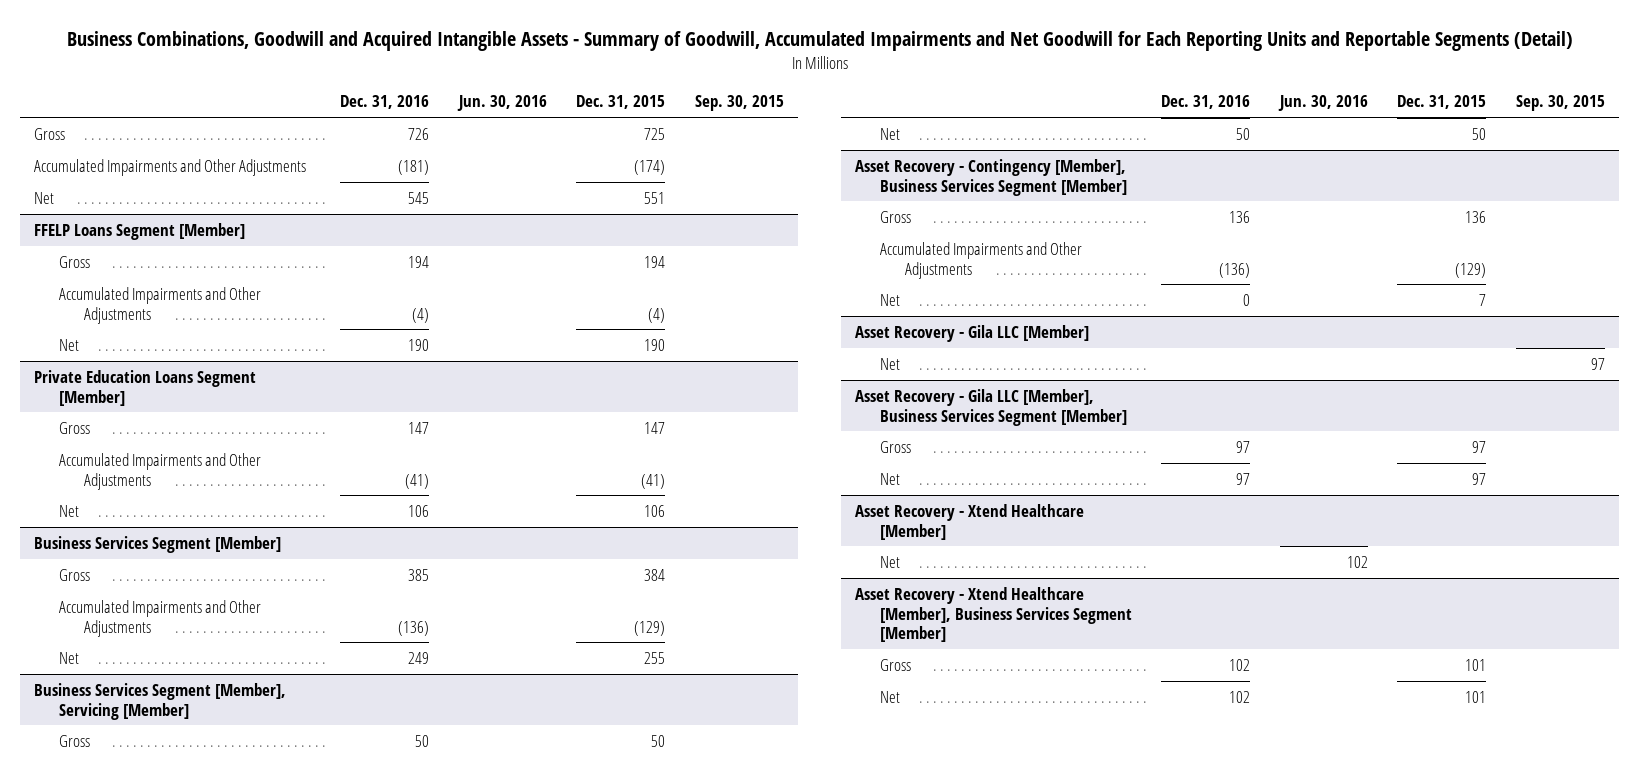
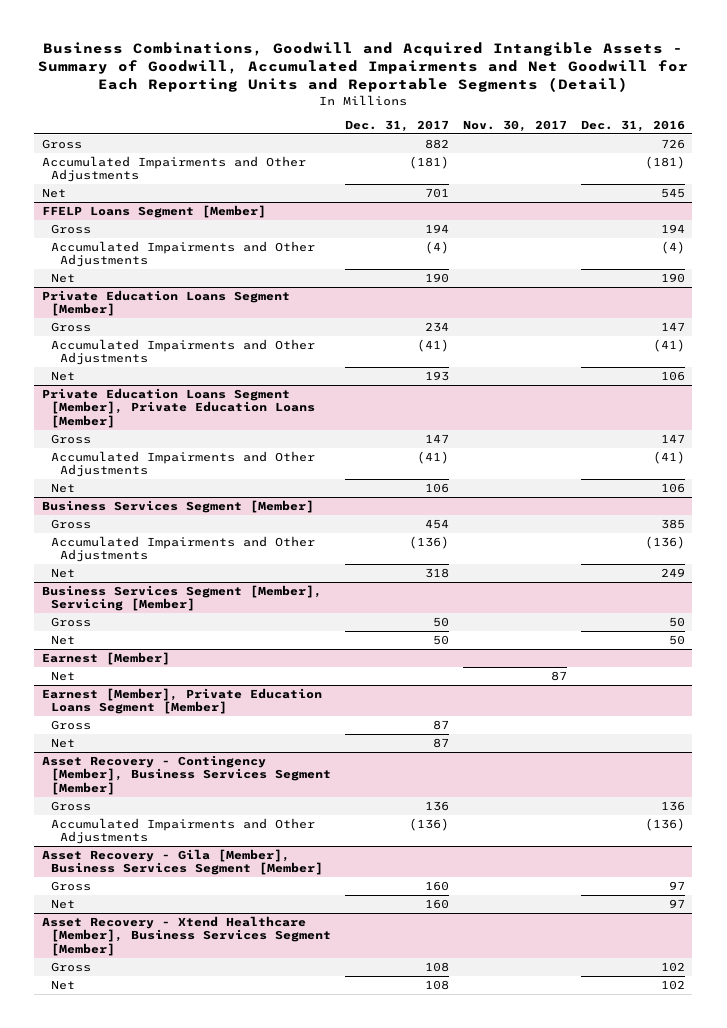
[456,95,547,112] Jun. 30, 2016 -> none
[576,95,666,110] Dec. 31, 2015 -> none
[694,95,784,112] Sep. 30, 2015 -> none
none -> [344,120,449,133] Dec. 31, 2017
none -> [463,120,568,133] Nov. 30, 2017
none -> [41,387,315,428] Private Education Loans Segment [Member], Private Education Loans [Member]
none -> [50,433,91,444] Gross
none -> [50,450,315,478] Accumulated Impairments and Other Adjustments
none -> [50,482,75,493] Net
none -> [41,651,170,665] Earnest [Member]
none -> [50,670,75,681] Net
none -> [41,687,322,715] Earnest [Member], Private Education Loans Segment [Member]
none -> [50,719,91,730] Gross
none -> [50,737,75,748] Net
[879,293,900,306] Net -> none
[855,324,1090,342] Asset Recovery - Gila LLC [Member] -> none
[879,357,900,370] Net -> none
[855,388,1127,426] Asset Recovery - Gila LLC [Member], Business Services Segment [Member] -> [41,848,323,876] Asset Recovery - Gila [Member], Business Services Segment [Member]
[855,503,1085,540] Asset Recovery - Xtend Healthcare [Member] -> none
[879,555,900,568] Net -> none

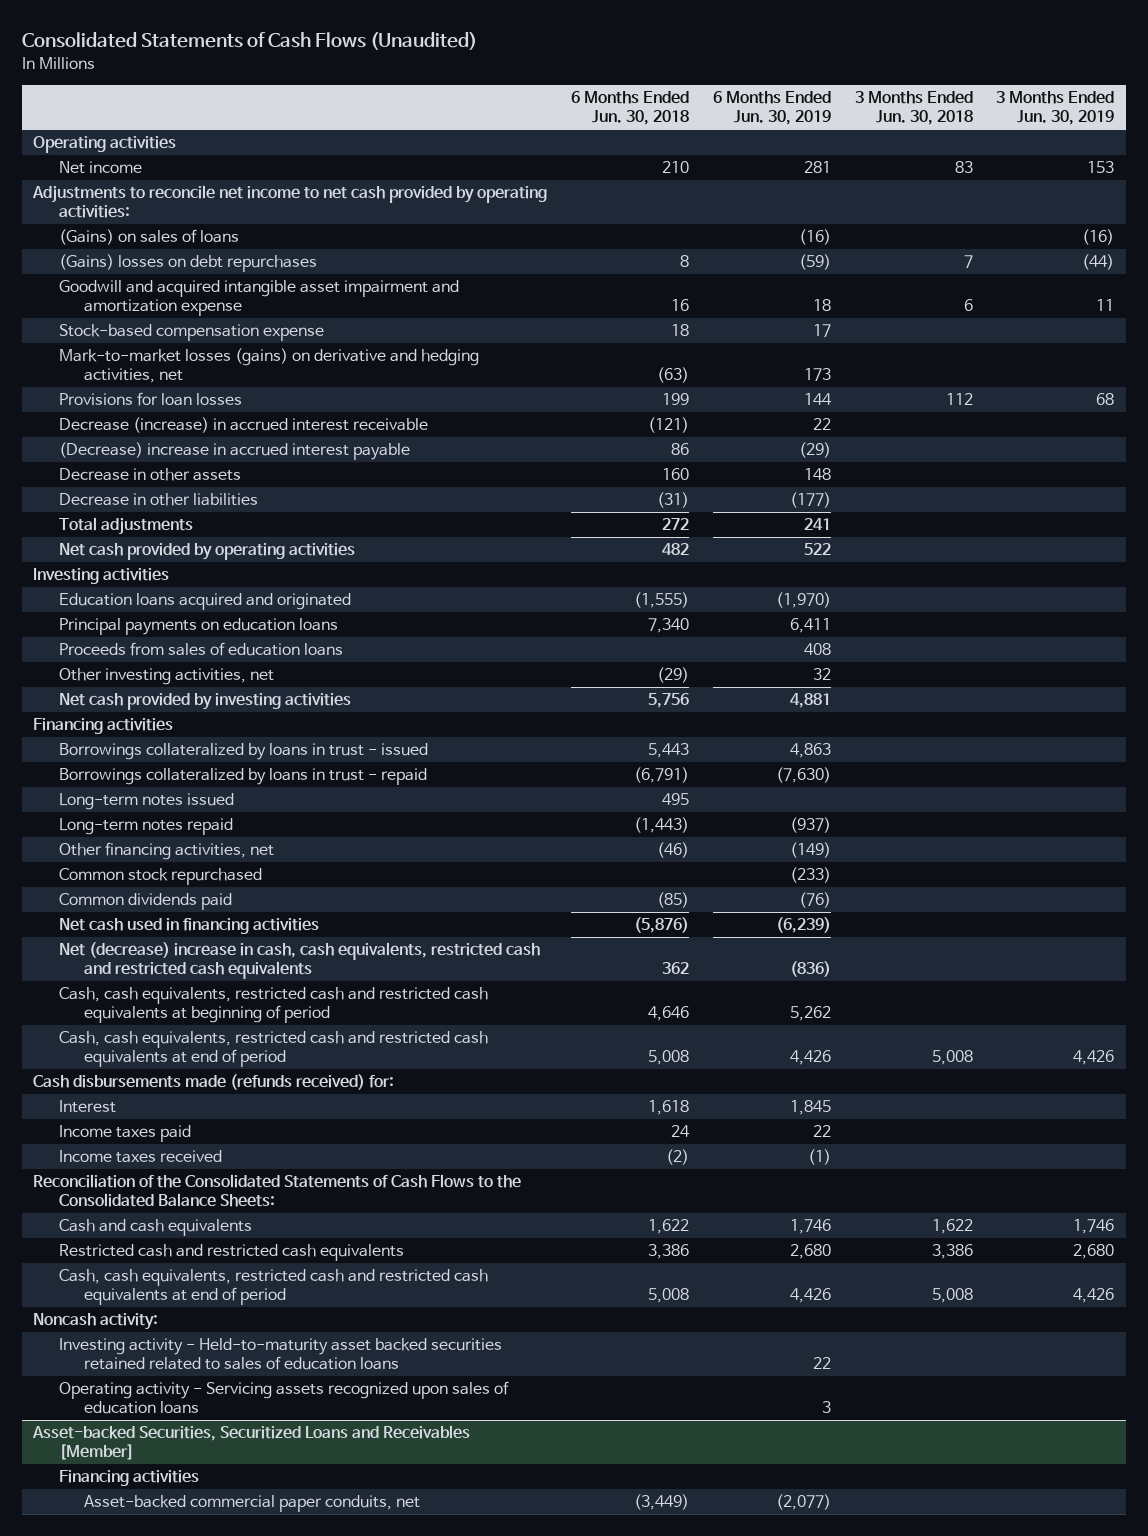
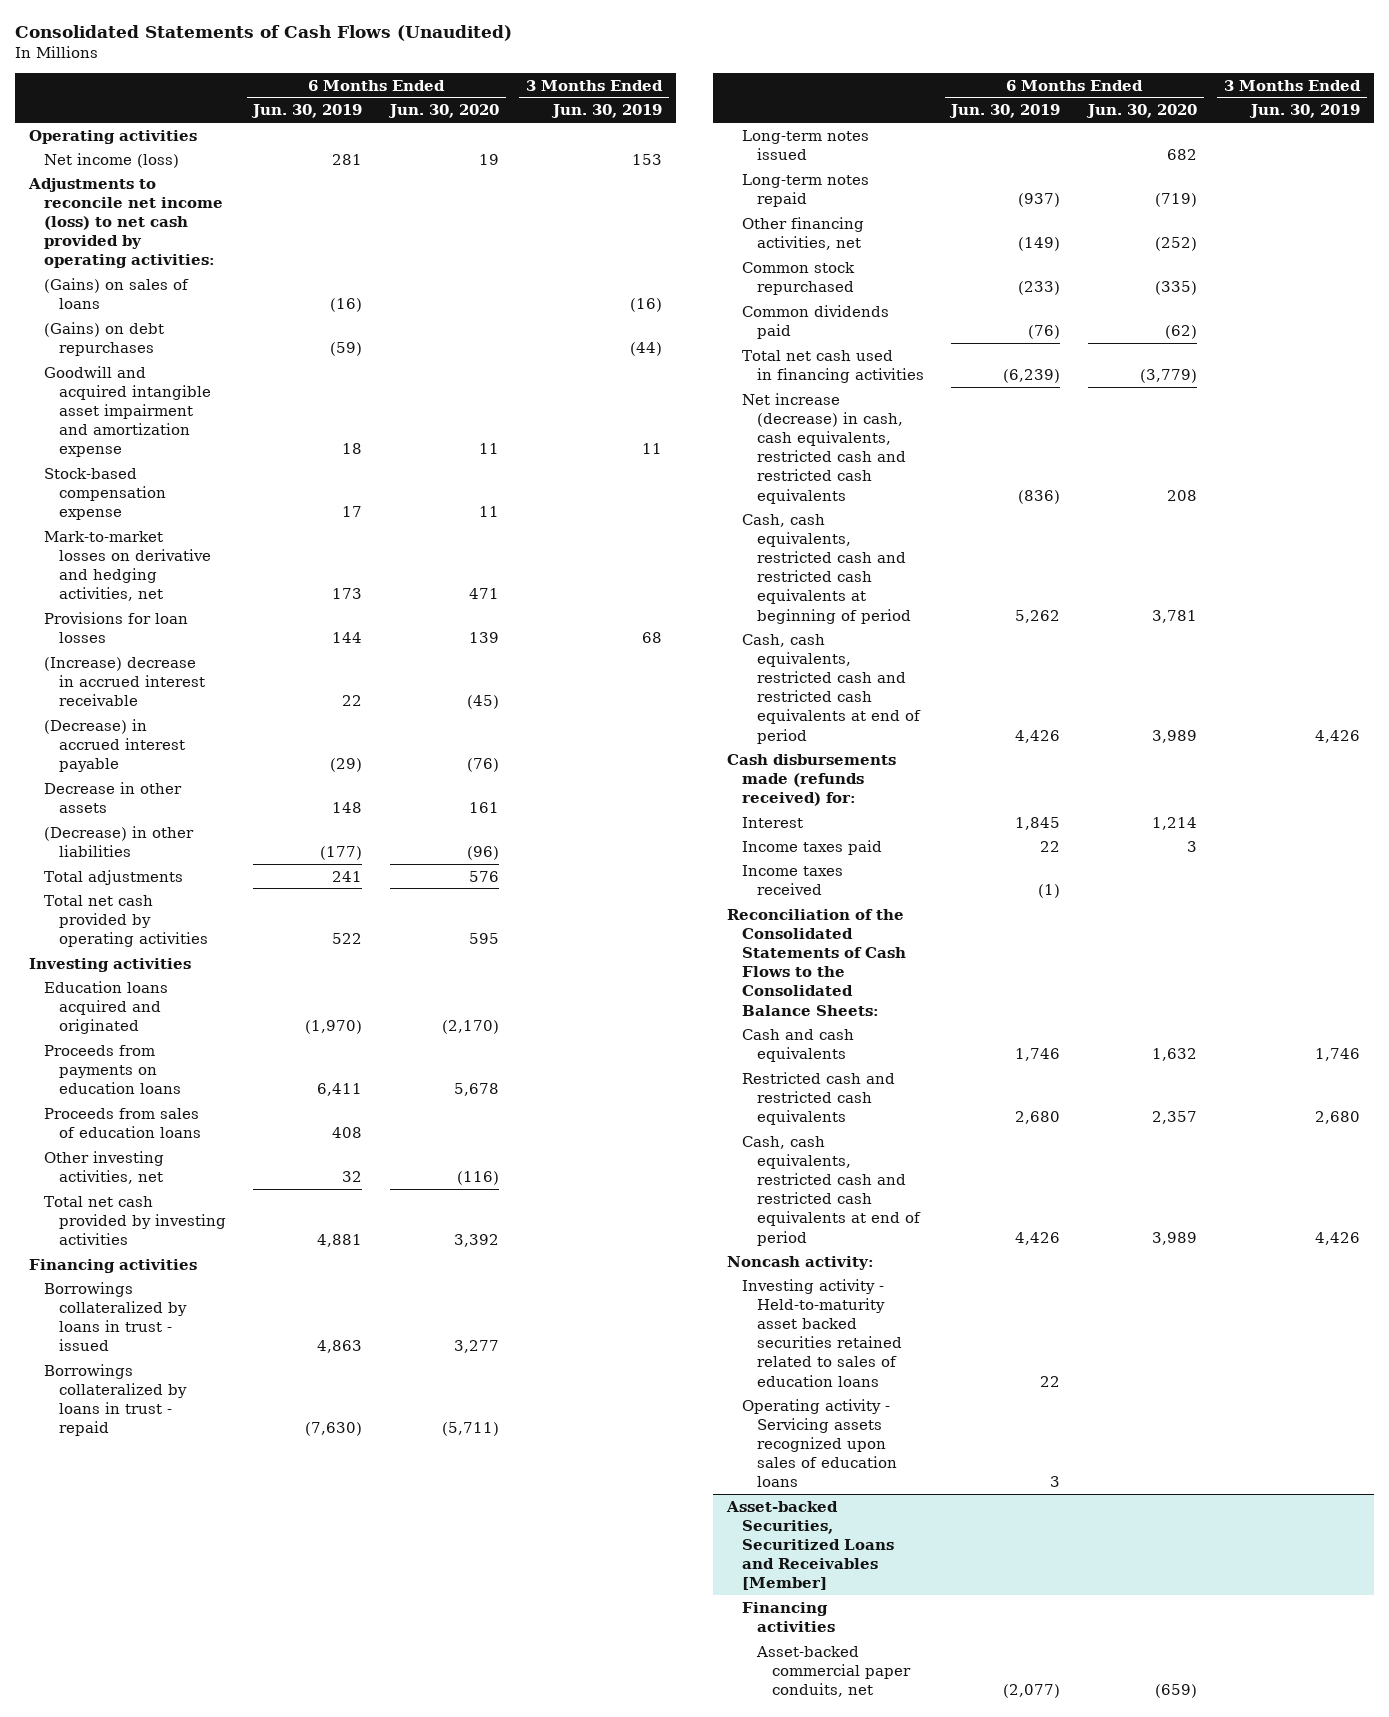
[571,91,690,126] 6 Months Ended Jun. 30, 2018 -> none
[854,91,973,126] 3 Months Ended Jun. 30, 2018 -> none
none -> [387,104,499,119] Jun. 30, 2020
[58,161,142,175] Net income -> [43,152,179,168] Net income (loss)
[32,185,548,219] Adjustments to reconcile net income to net cash provided by operating activities: -> [27,177,223,269] Adjustments to reconcile net income (loss) to net cash provided by operating activities:
[58,254,317,273] (Gains) losses on debt repurchases -> [43,321,164,356] (Gains) on debt repurchases
[58,348,479,384] Mark-to-market losses (gains) on derivative and hedging activities, net -> [43,530,212,602] Mark-to-market losses on derivative and hedging activities, net
[58,417,428,434] Decrease (increase) in accrued interest receivable -> [43,656,206,707] (Increase) decrease in accrued interest receivable
[58,442,410,461] (Decrease) increase in accrued interest payable -> [43,718,186,773] (Decrease) in accrued interest payable
[58,493,258,507] Decrease in other liabilities -> [43,825,194,857] (Decrease) in other liabilities
[58,543,355,561] Net cash provided by operating activities -> [43,894,209,948] Total net cash provided by operating activities
[58,618,338,636] Principal payments on education loans -> [43,1044,182,1095] Proceeds from payments on education loans
[58,693,351,711] Net cash provided by investing activities -> [43,1195,227,1246] Total net cash provided by investing activities
[58,918,319,935] Net cash used in financing activities -> [741,349,925,383] Total net cash used in financing activities
[58,942,540,980] Net (decrease) increase in cash, cash equivalents, restricted cash and restricted cash equivalents -> [741,392,907,504] Net increase (decrease) in cash, cash equivalents, restricted cash and restricted cash equivalents

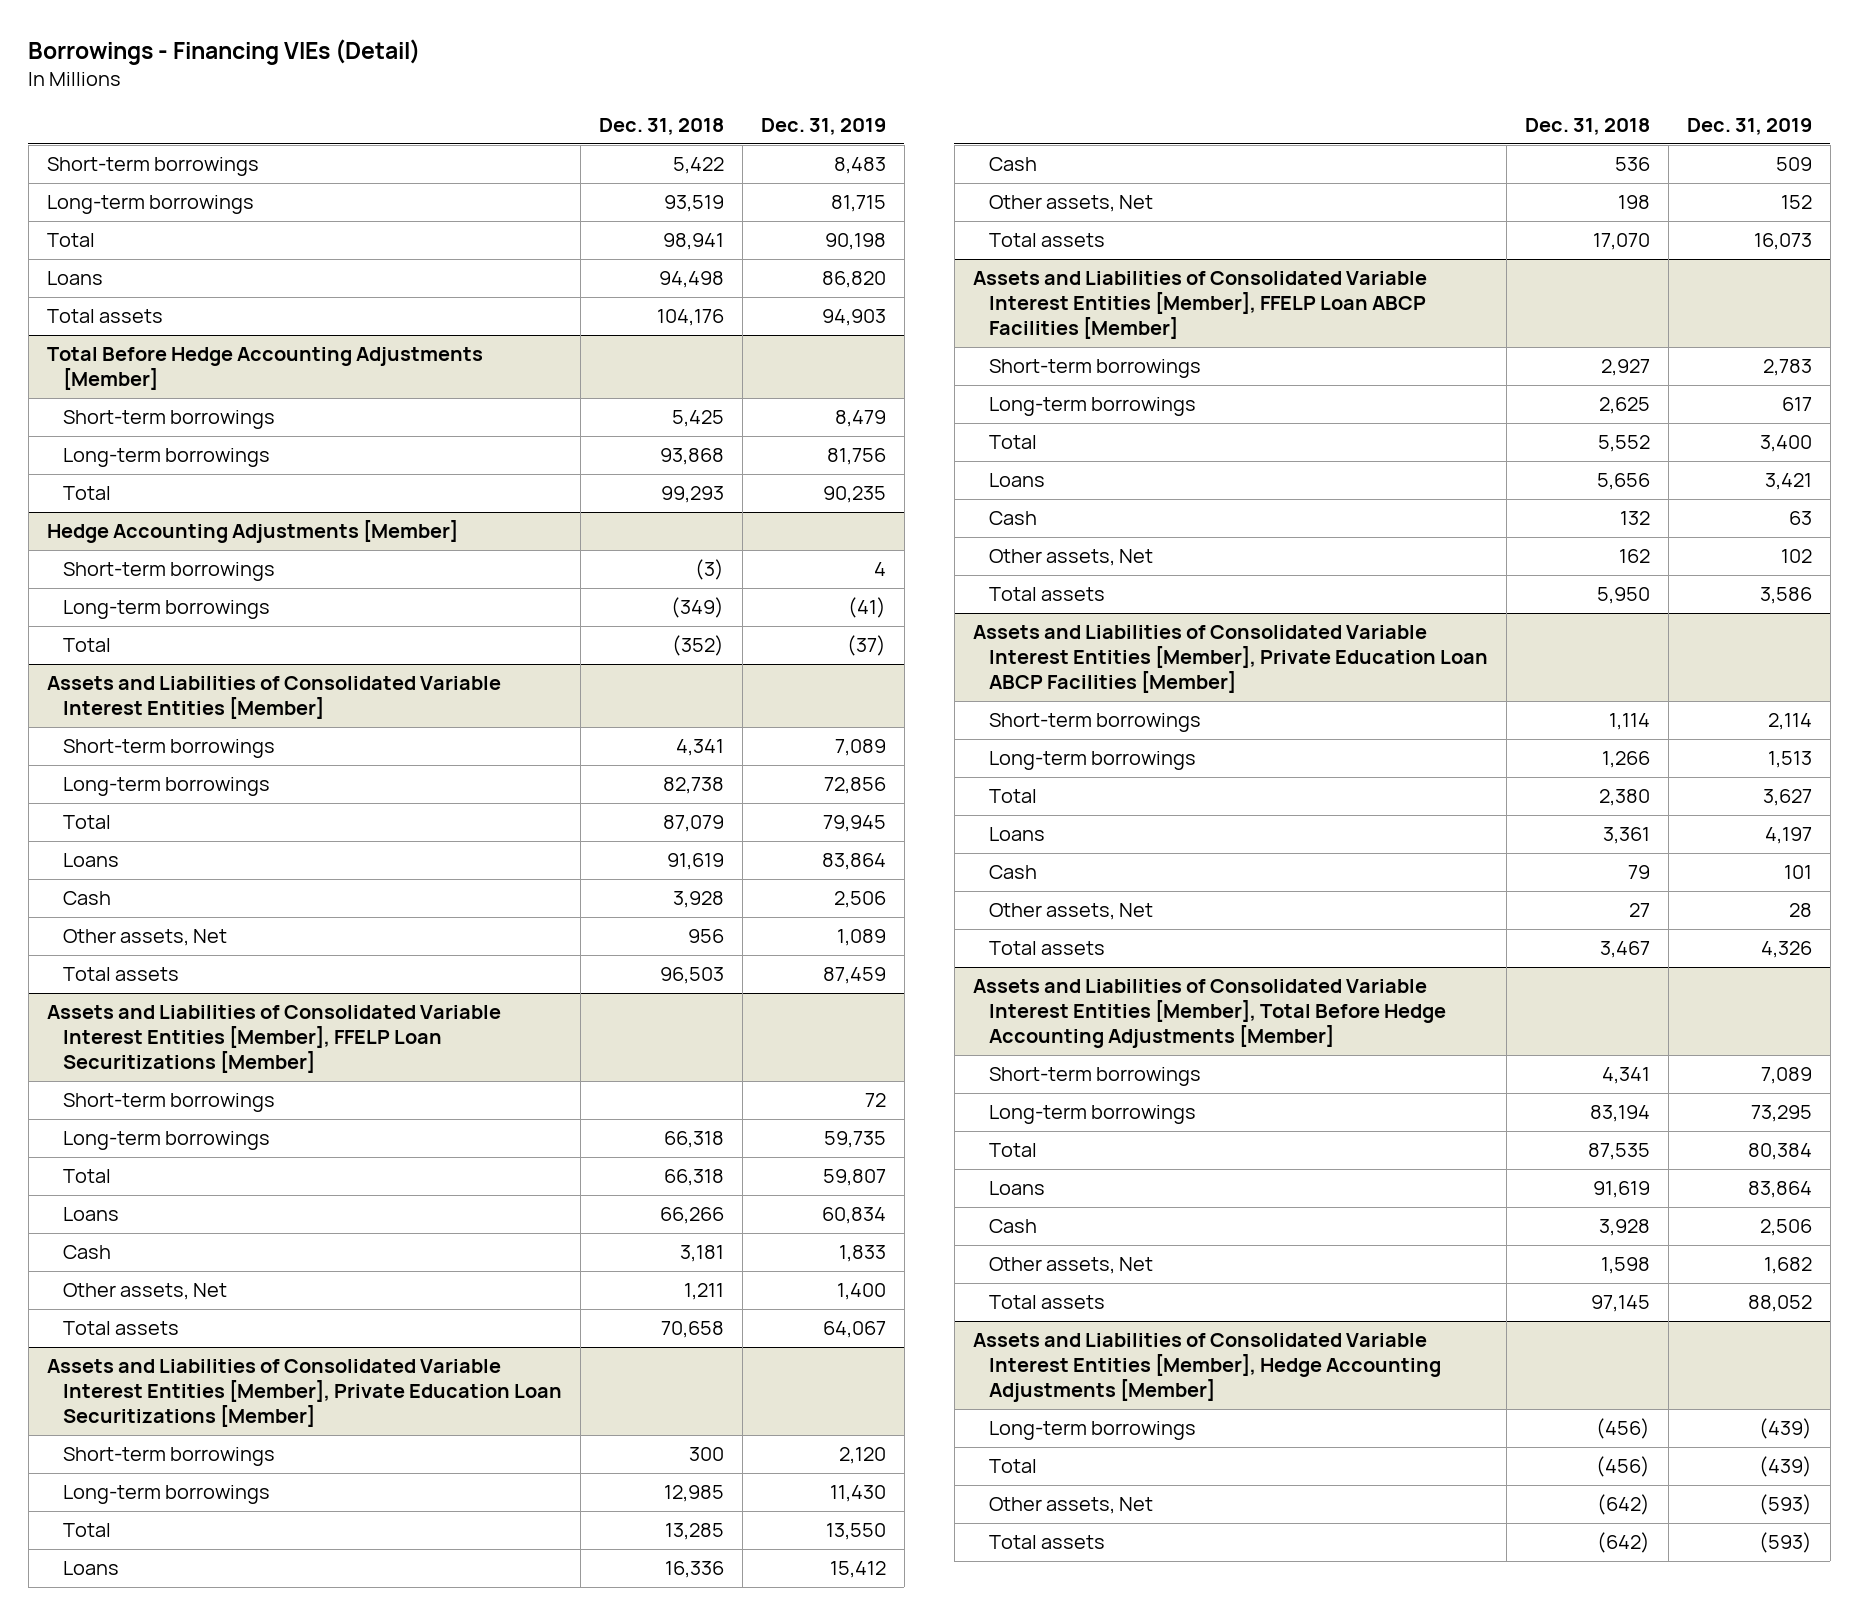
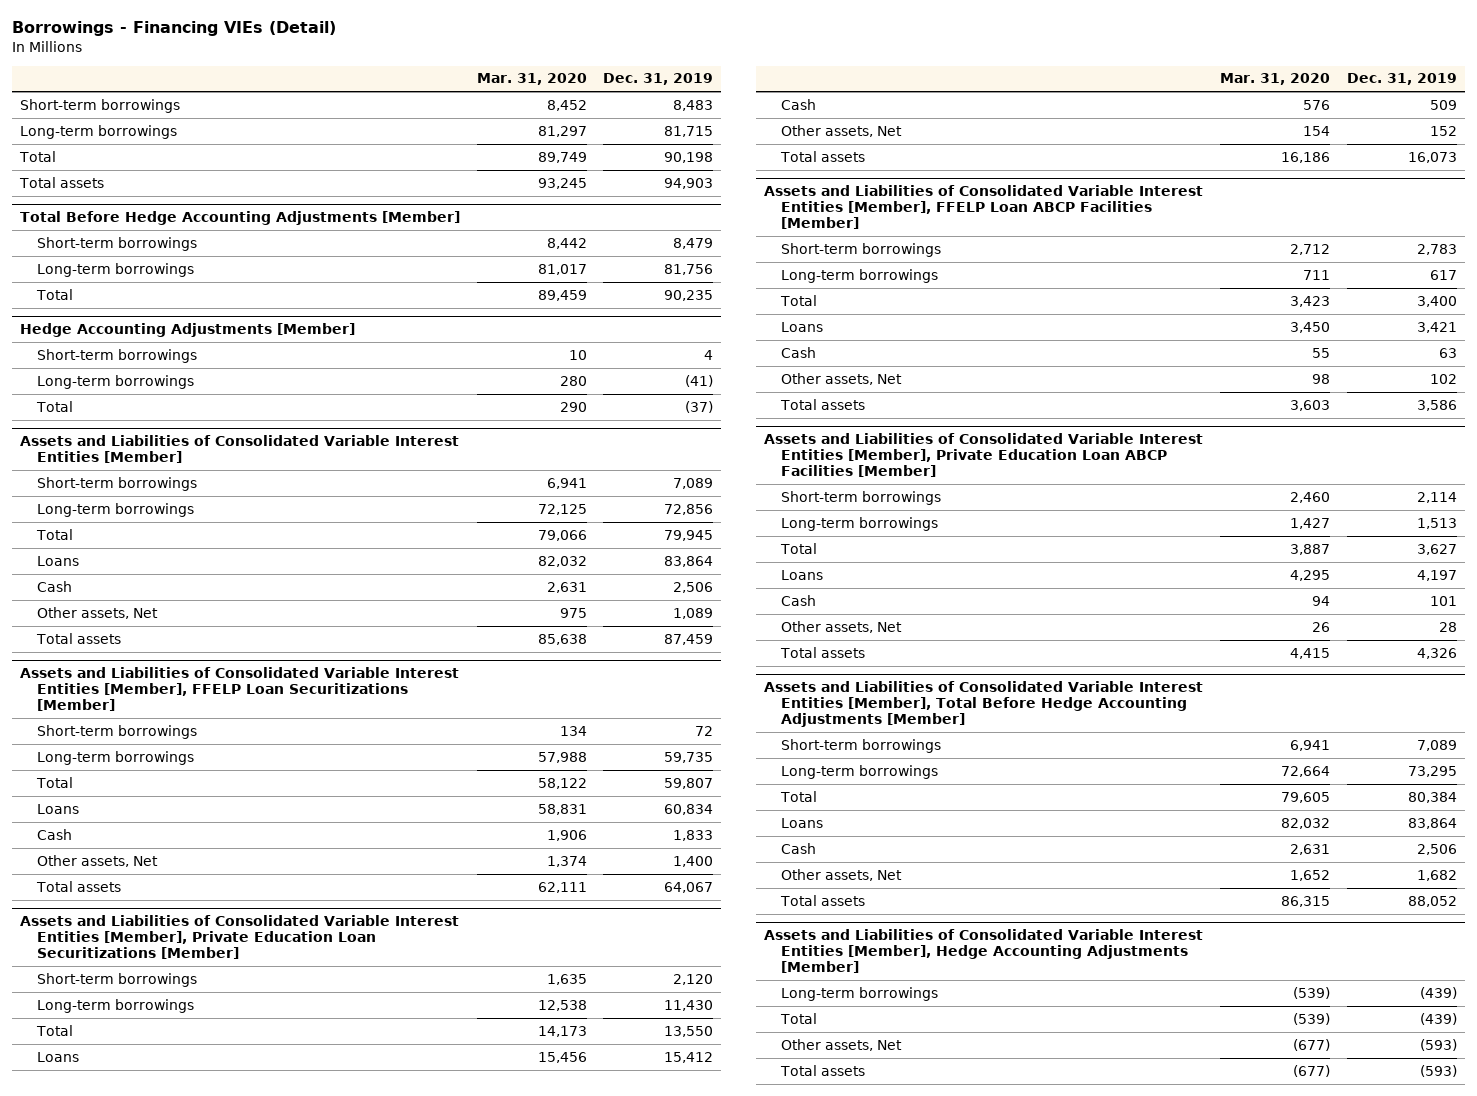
[599,118,725,136] Dec. 31, 2018 -> none
none -> [476,73,587,86] Mar. 31, 2020
[46,271,103,286] Loans -> none

